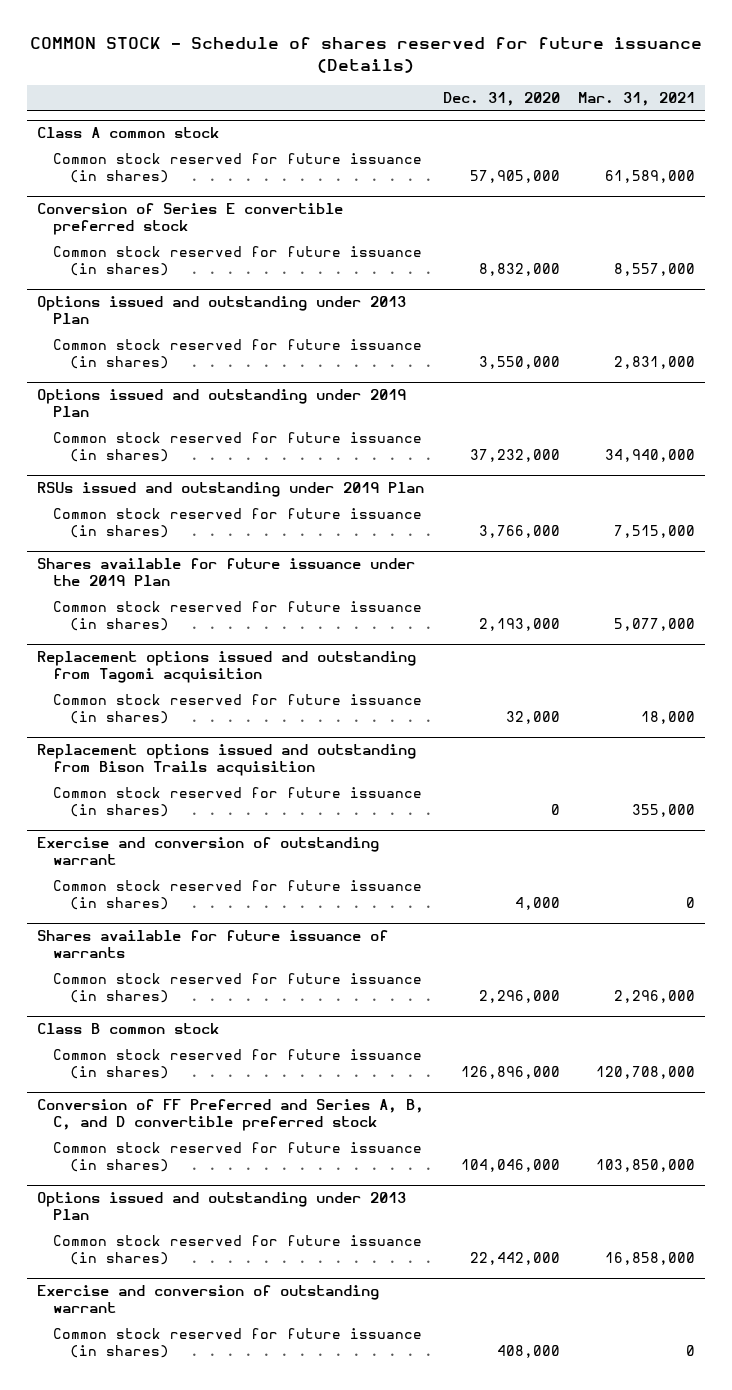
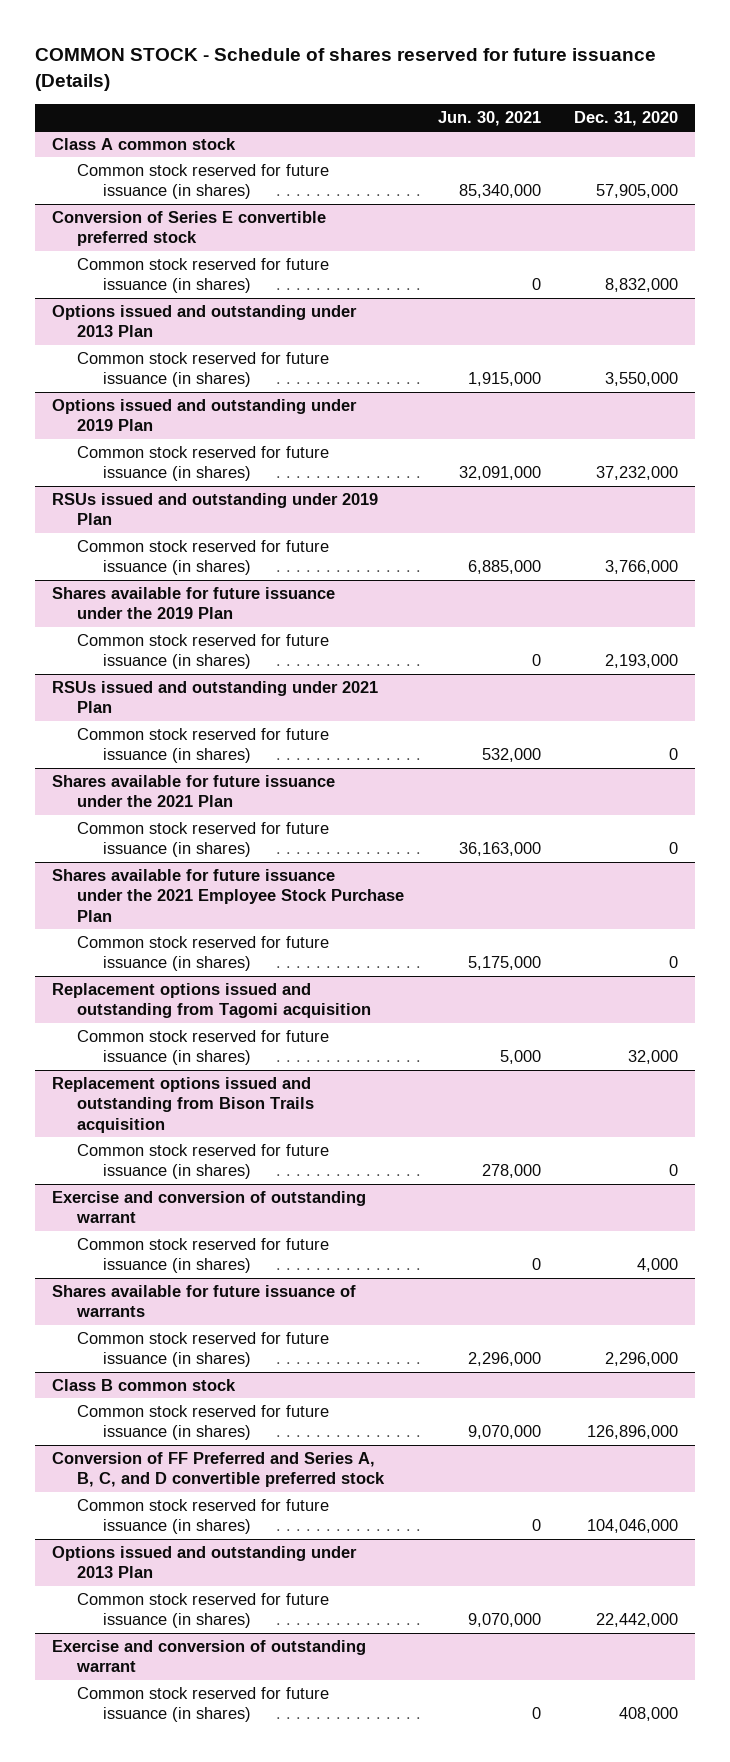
[578,92,696,107] Mar. 31, 2021 -> none
none -> [437,110,541,126] Jun. 30, 2021
none -> [51,680,378,714] RSUs issued and outstanding under 2021 Plan
none -> [77,727,330,764] Common stock reserved for future issuance (in shares)
none -> [51,774,335,808] Shares available for future issuance under the 2021 Plan
none -> [77,821,330,858] Common stock reserved for future issuance (in shares)
none -> [51,868,405,922] Shares available for future issuance under the 2021 Employee Stock Purchase Plan
none -> [77,935,330,972] Common stock reserved for future issuance (in shares)

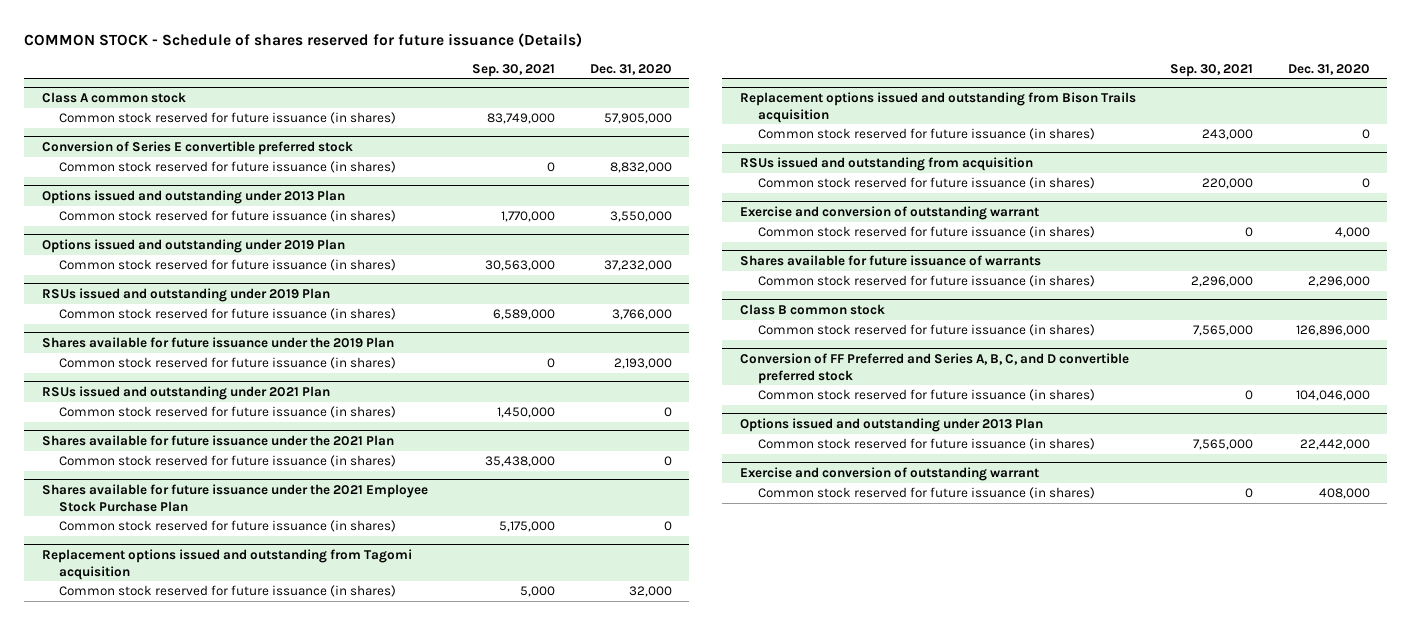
[437,110,541,126] Jun. 30, 2021 -> none
none -> [472,63,556,77] Sep. 30, 2021
none -> [739,156,1033,171] RSUs issued and outstanding from acquisition
none -> [757,177,1095,190] Common stock reserved for future issuance (in shares)

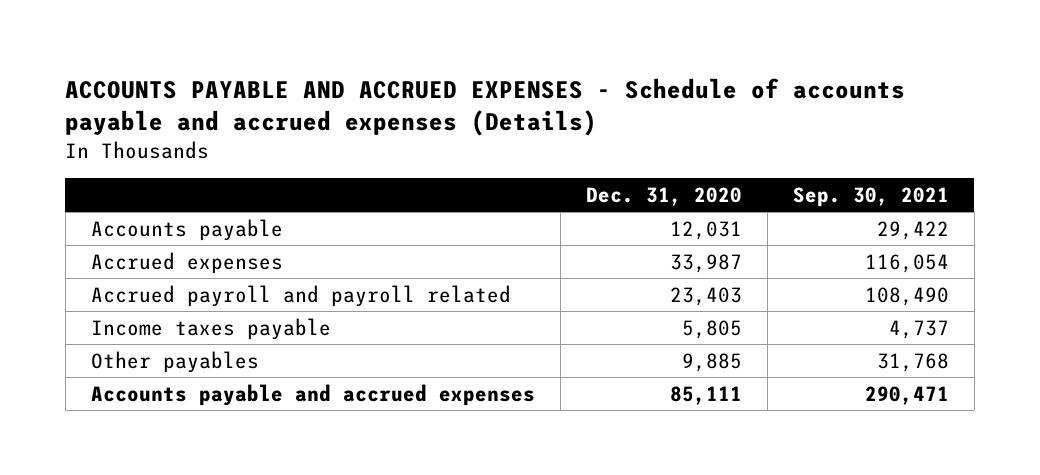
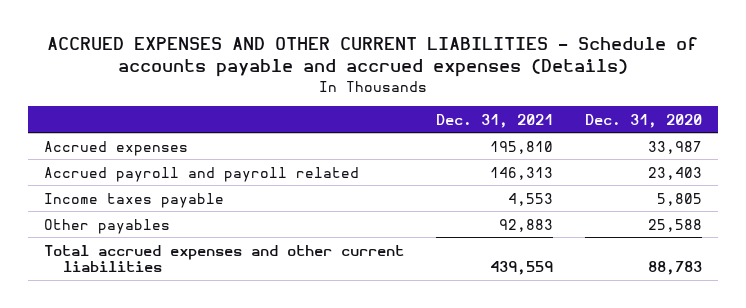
[65,77,906,136] ACCOUNTS PAYABLE AND ACCRUED EXPENSES - Schedule of accounts payable and accrued expenses (Details) -> [47,37,699,78] ACCRUED EXPENSES AND OTHER CURRENT LIABILITIES - Schedule of accounts payable and accrued expenses (Details)
[792,187,949,208] Sep. 30, 2021 -> none
none -> [436,113,554,128] Dec. 31, 2021
[90,218,283,241] Accounts payable -> none
[90,383,535,406] Accounts payable and accrued expenses -> none
[681,352,742,372] 9,885 -> [647,218,702,232] 25,588
none -> [44,244,405,273] Total accrued expenses and other current liabilities

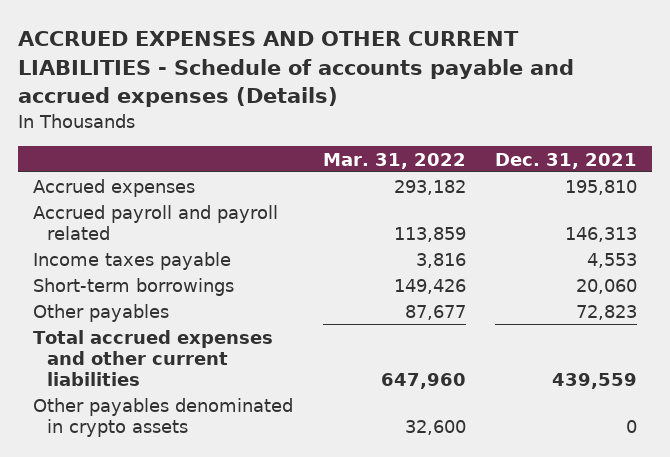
[584,113,702,128] Dec. 31, 2020 -> none
none -> [322,152,466,169] Mar. 31, 2022
none -> [32,277,234,296] Short-term borrowings
[499,218,554,232] 92,883 -> [576,304,638,320] 72,823
none -> [32,397,293,437] Other payables denominated in crypto assets

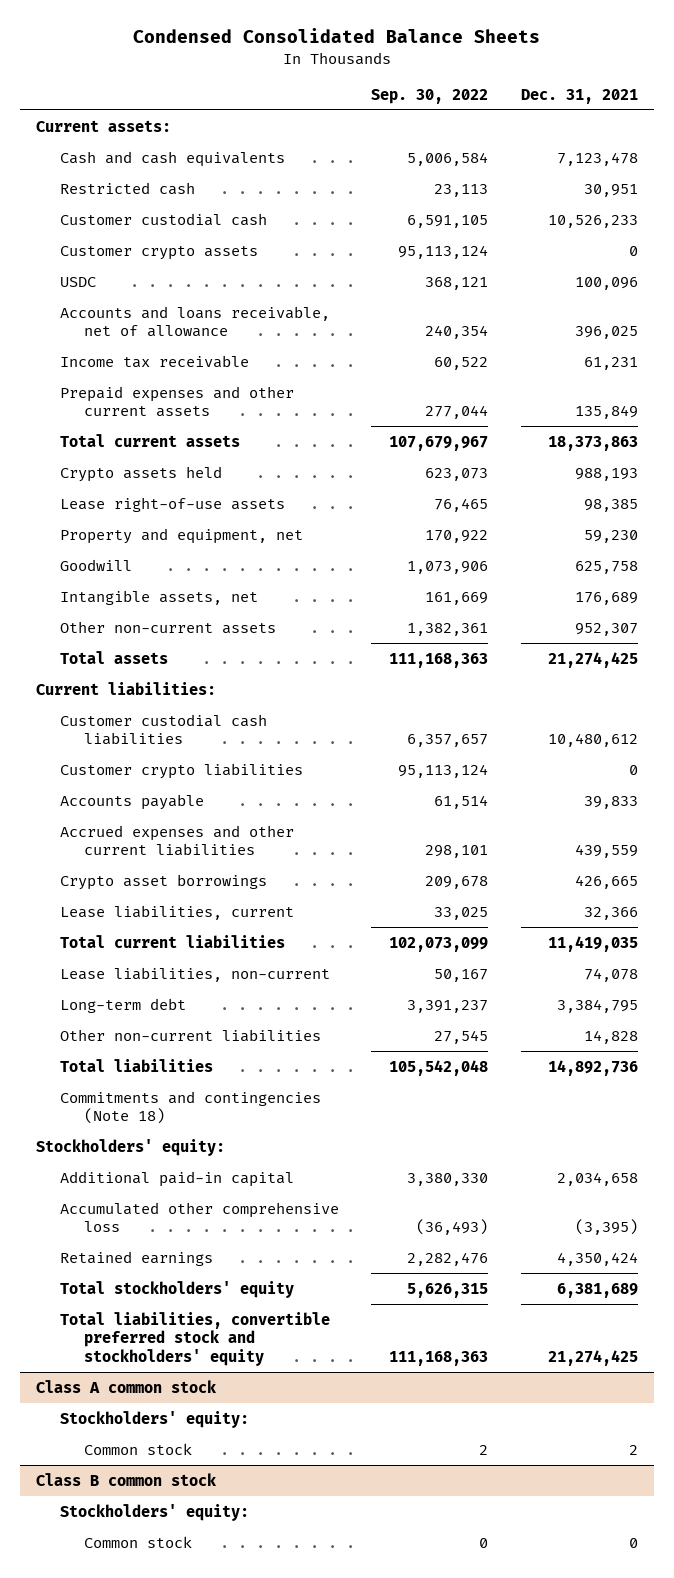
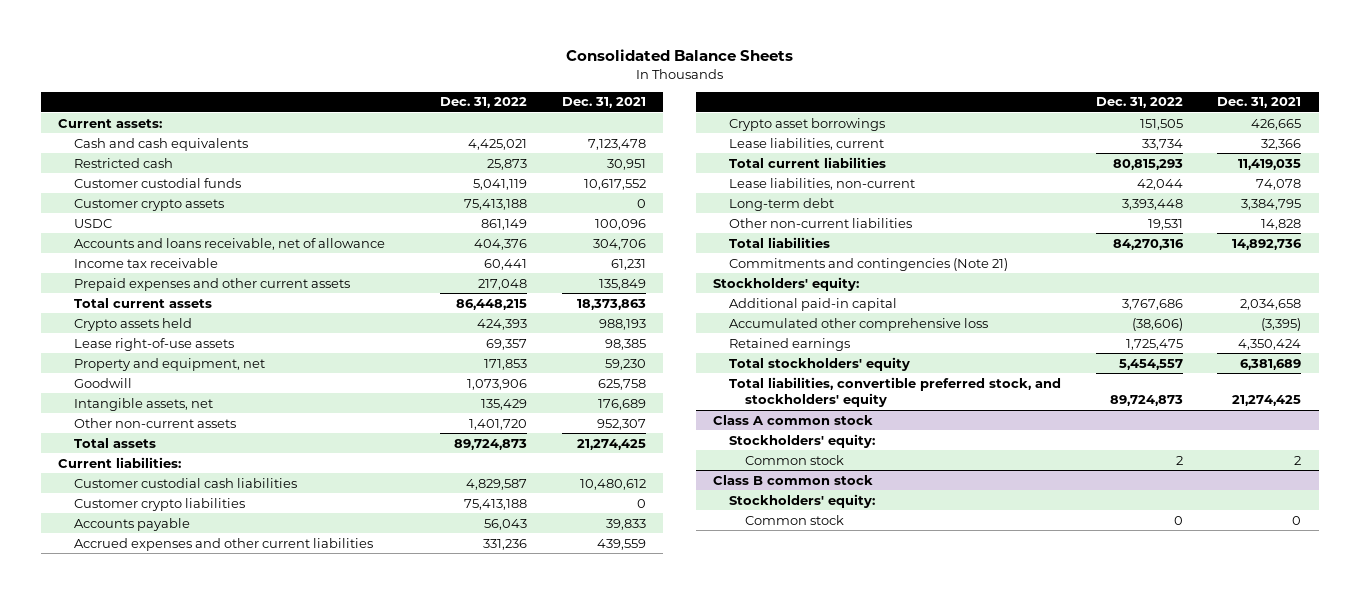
[132,28,540,44] Condensed Consolidated Balance Sheets -> [565,48,793,61] Consolidated Balance Sheets
[371,88,489,104] Sep. 30, 2022 -> none
none -> [440,97,528,109] Dec. 31, 2022
[59,212,267,226] Customer custodial cash -> [73,177,241,188] Customer custodial funds
[547,214,638,228] 10,526,233 -> [584,178,647,190] 10,617,552
[574,326,638,340] 396,025 -> [593,238,647,250] 304,706
[59,1090,321,1125] Commitments and contingencies (Note 18) -> [729,257,1009,271] Commitments and contingencies (Note 21)
[59,1311,330,1366] Total liabilities, convertible preferred stock and stockholders' equity -> [729,376,1062,408] Total liabilities, convertible preferred stock, and stockholders' equity

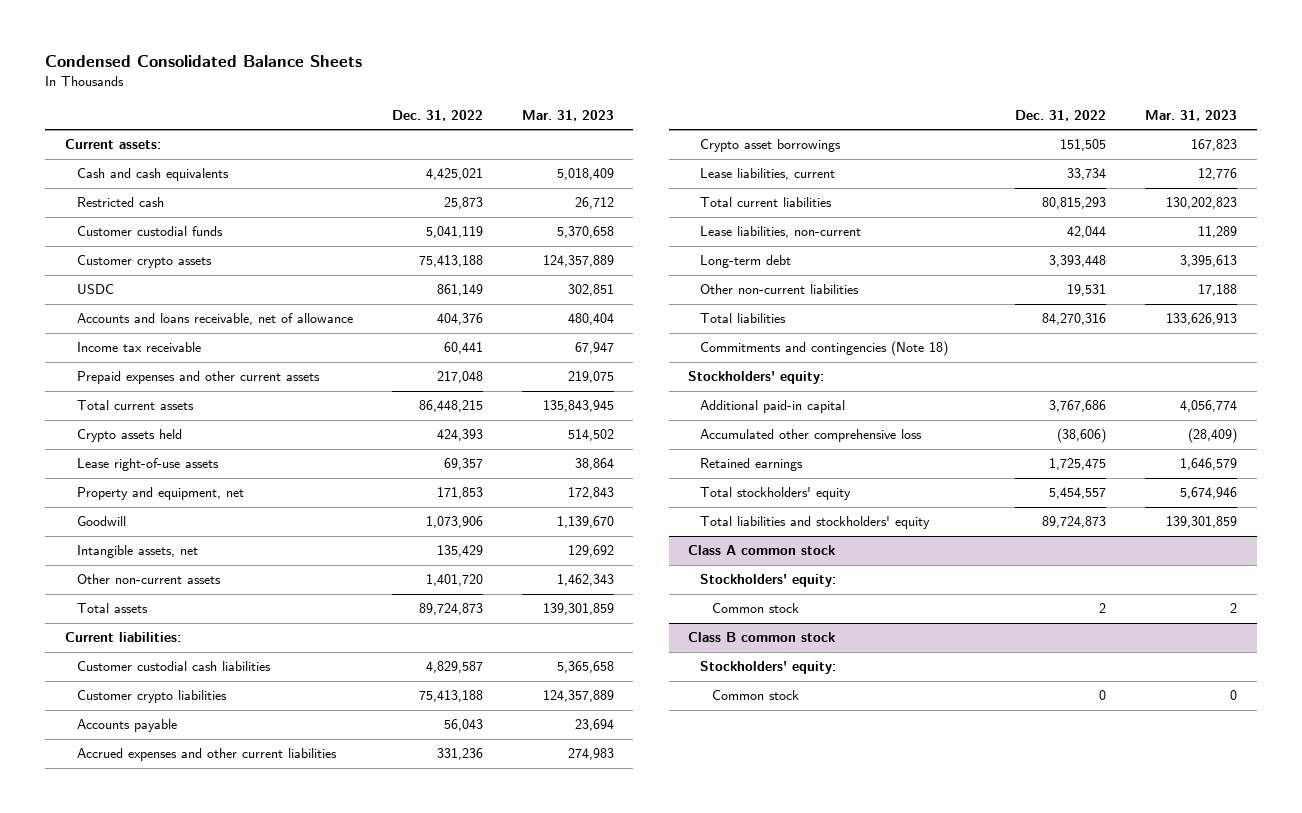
[565,48,793,61] Consolidated Balance Sheets -> [45,55,363,68] Condensed Consolidated Balance Sheets
[562,97,647,109] Dec. 31, 2021 -> none
none -> [521,109,614,121] Mar. 31, 2023
[729,257,1009,271] Commitments and contingencies (Note 21) -> [700,341,949,357] Commitments and contingencies (Note 18)
[729,376,1062,408] Total liabilities, convertible preferred stock, and stockholders' equity -> [700,516,931,530] Total liabilities and stockholders' equity

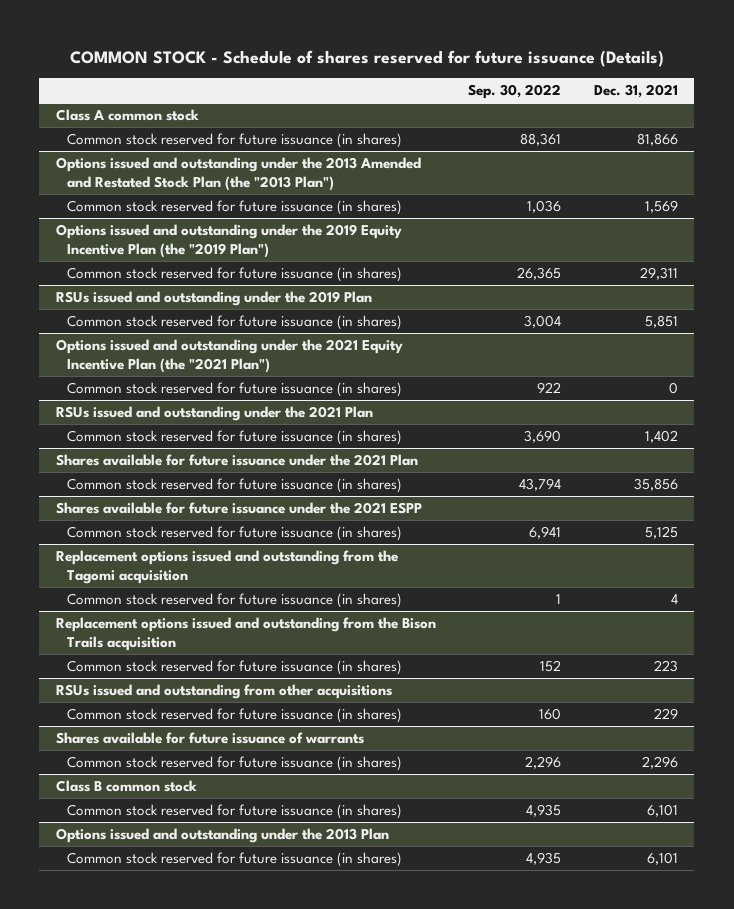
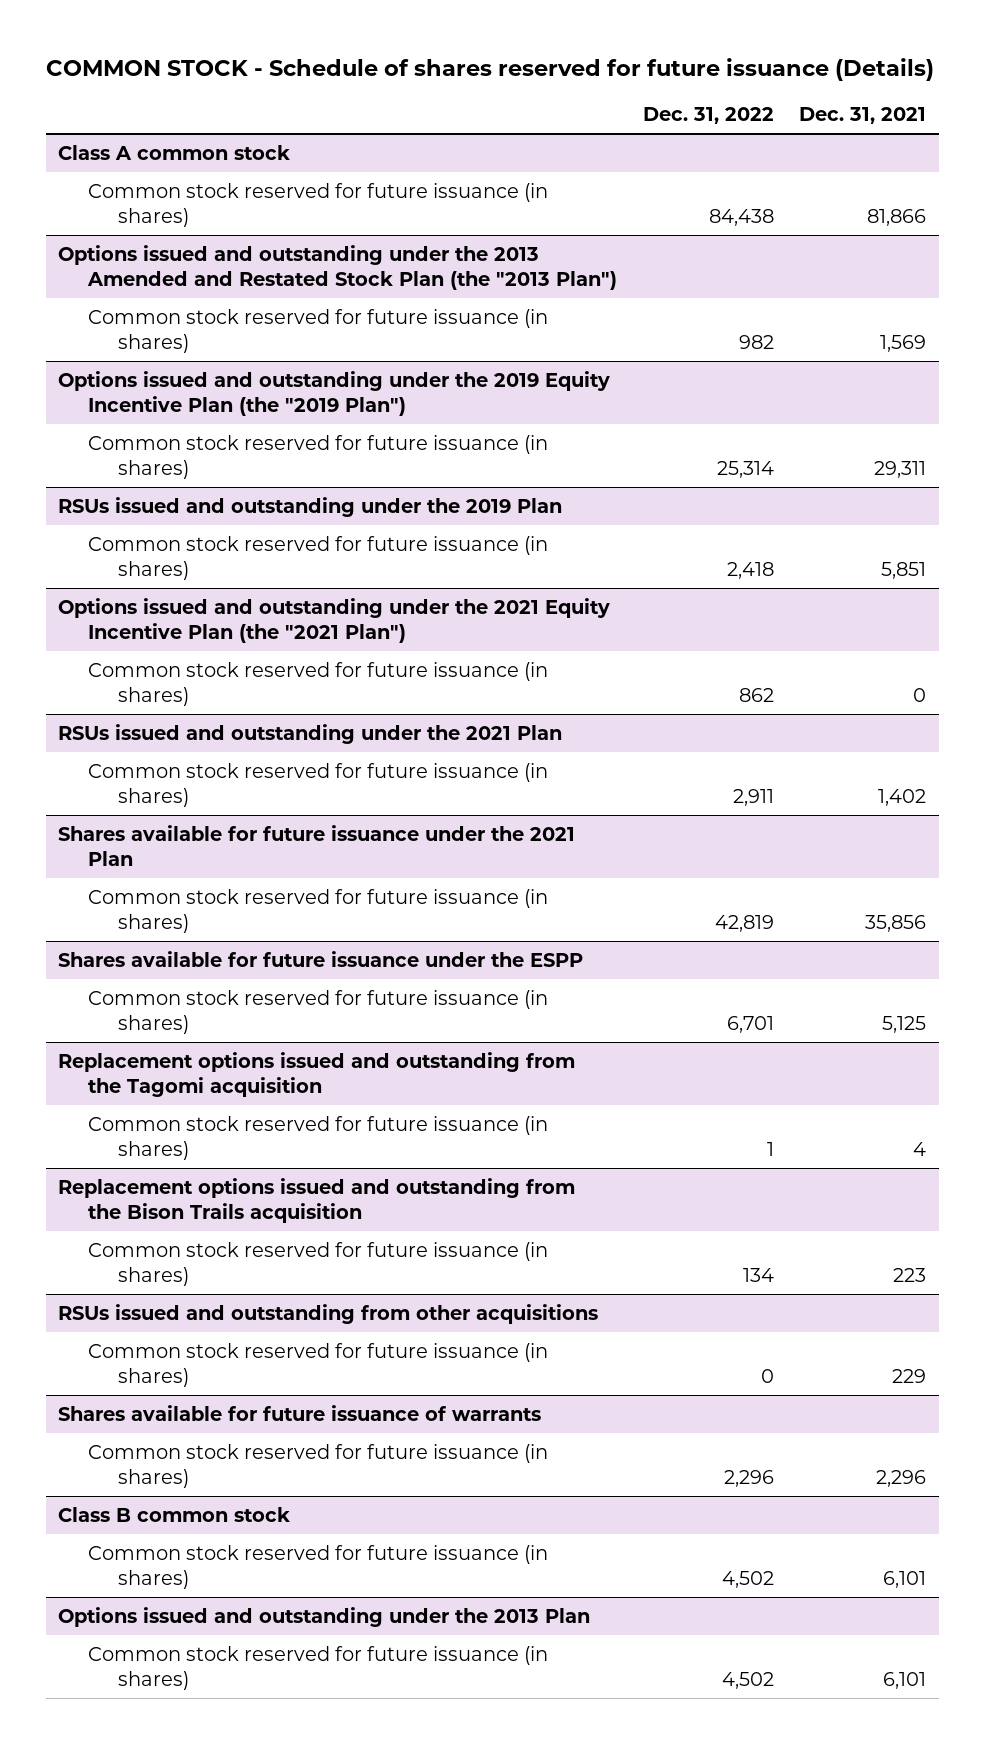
[468,84,562,100] Sep. 30, 2022 -> none
none -> [642,106,774,124] Dec. 31, 2022
[55,502,422,515] Shares available for future issuance under the 2021 ESPP -> [58,950,584,967] Shares available for future issuance under the ESPP

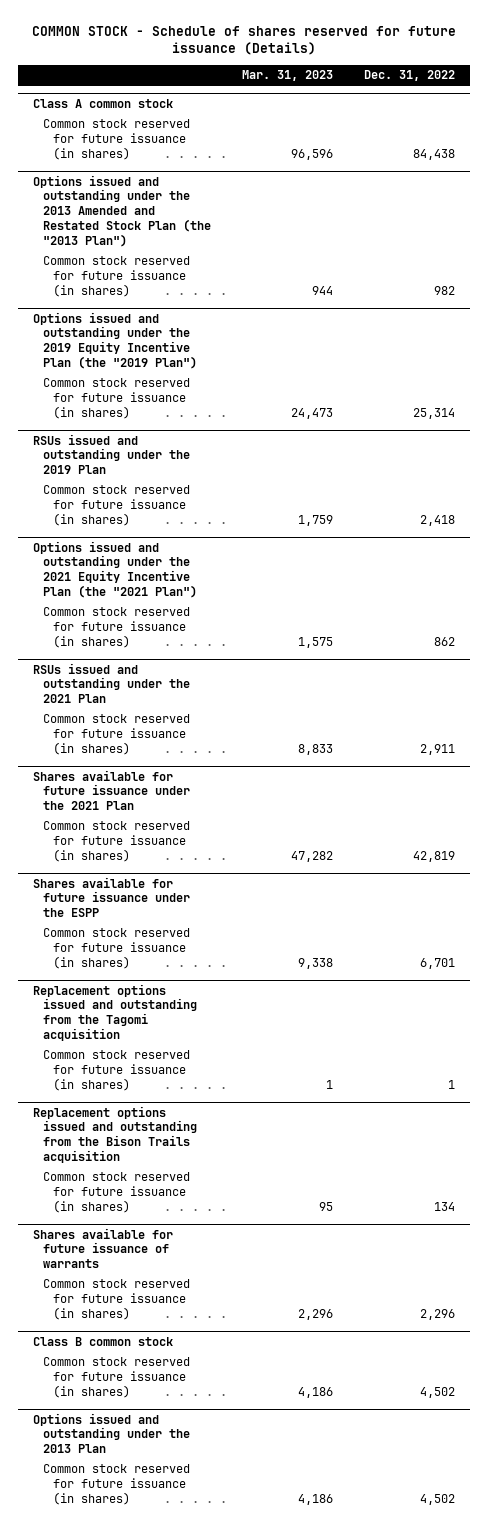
[799,106,927,124] Dec. 31, 2021 -> none
none -> [241,70,333,82] Mar. 31, 2023
[58,1303,599,1324] RSUs issued and outstanding from other acquisitions -> none
[88,1342,549,1387] Common stock reserved for future issuance (in shares) -> none

